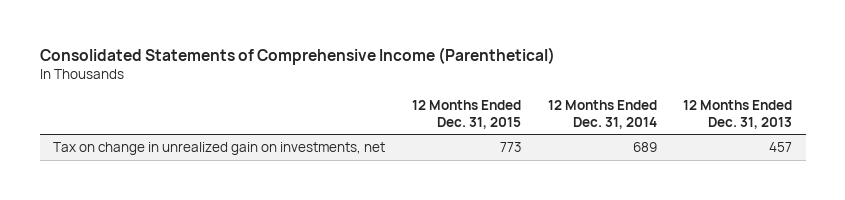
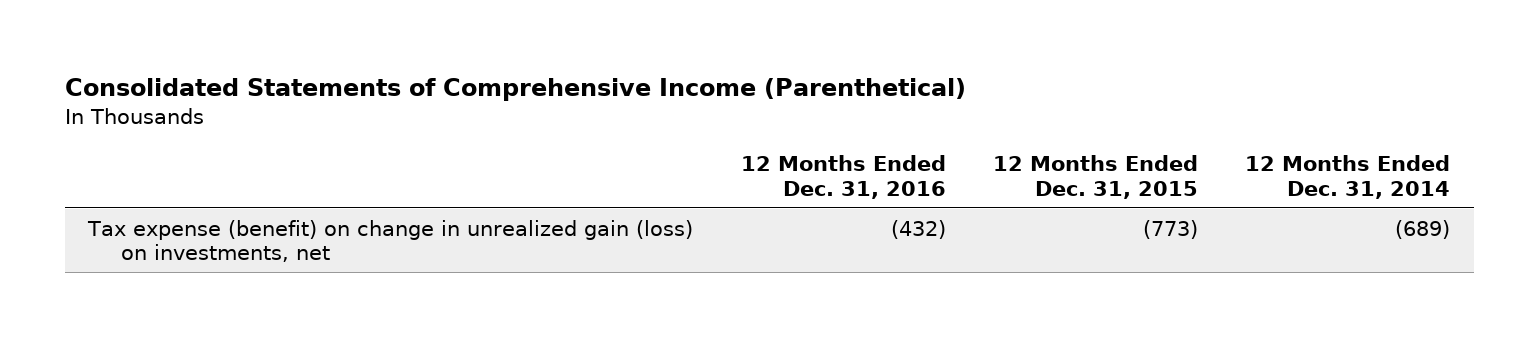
[683,100,793,129] 12 Months Ended Dec. 31, 2013 -> none
none -> [740,155,946,199] 12 Months Ended Dec. 31, 2016
[53,142,386,156] Tax on change in unrealized gain on investments, net -> [87,219,694,263] Tax expense (benefit) on change in unrealized gain (loss) on investments, net
[499,142,521,153] 773 -> [1143,219,1199,239] (773)
[632,142,657,153] 689 -> [1395,219,1451,239] (689)

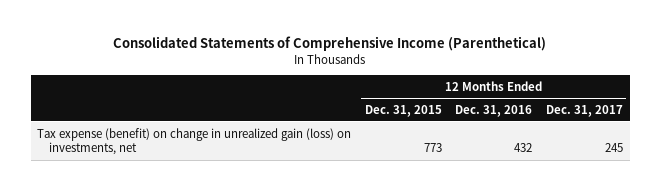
[1245,155,1451,199] 12 Months Ended Dec. 31, 2014 -> none
none -> [545,104,623,117] Dec. 31, 2017
[890,219,946,239] (432) -> [514,143,533,153] 432
[1143,219,1199,239] (773) -> [423,143,442,153] 773

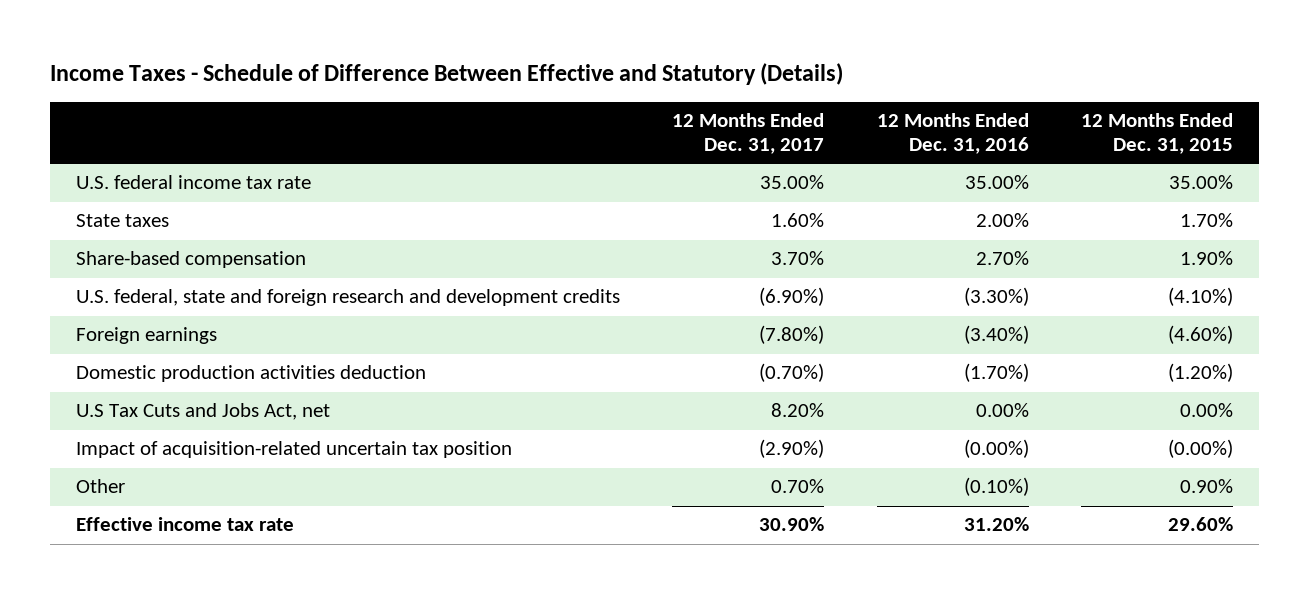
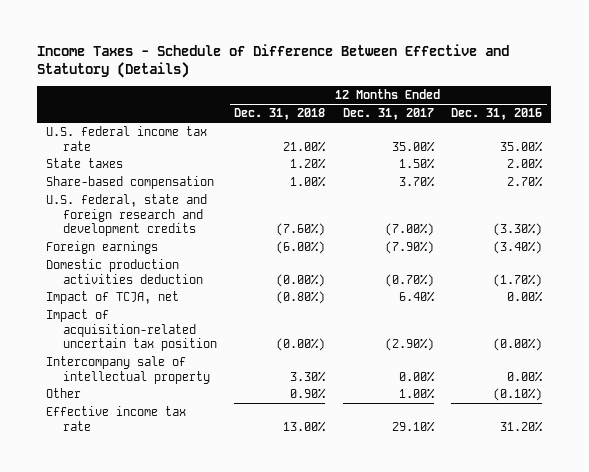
[1080,113,1233,154] 12 Months Ended Dec. 31, 2015 -> none
none -> [234,108,326,121] Dec. 31, 2018
[771,213,825,228] 1.60% -> [398,158,435,170] 1.50%
[759,287,825,307] (6.90%) -> [384,222,434,236] (7.00%)
[759,325,825,345] (7.80%) -> [384,241,434,255] (7.90%)
[76,403,331,421] U.S Tax Cuts and Jobs Act, net -> none
none -> [46,291,180,305] Impact of TCJA, net
none -> [46,356,210,384] Intercompany sale of intellectual property
[771,479,825,494] 0.70% -> [398,388,435,400] 1.00%
[759,517,825,532] 30.90% -> [391,420,435,432] 29.10%

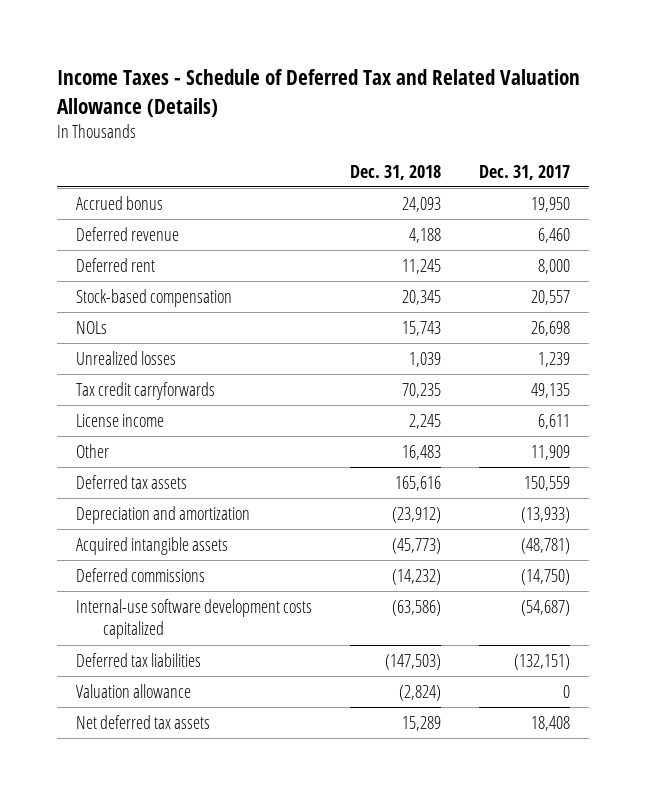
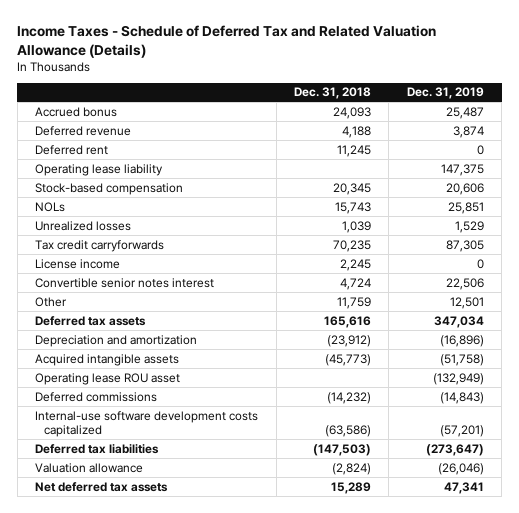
[478,164,570,180] Dec. 31, 2017 -> none
none -> [406,87,484,100] Dec. 31, 2019
none -> [35,163,164,176] Operating lease liability
none -> [35,277,215,288] Convertible senior notes interest
[402,444,442,460] 16,483 -> [337,296,372,309] 11,759
none -> [35,372,181,385] Operating lease ROU asset

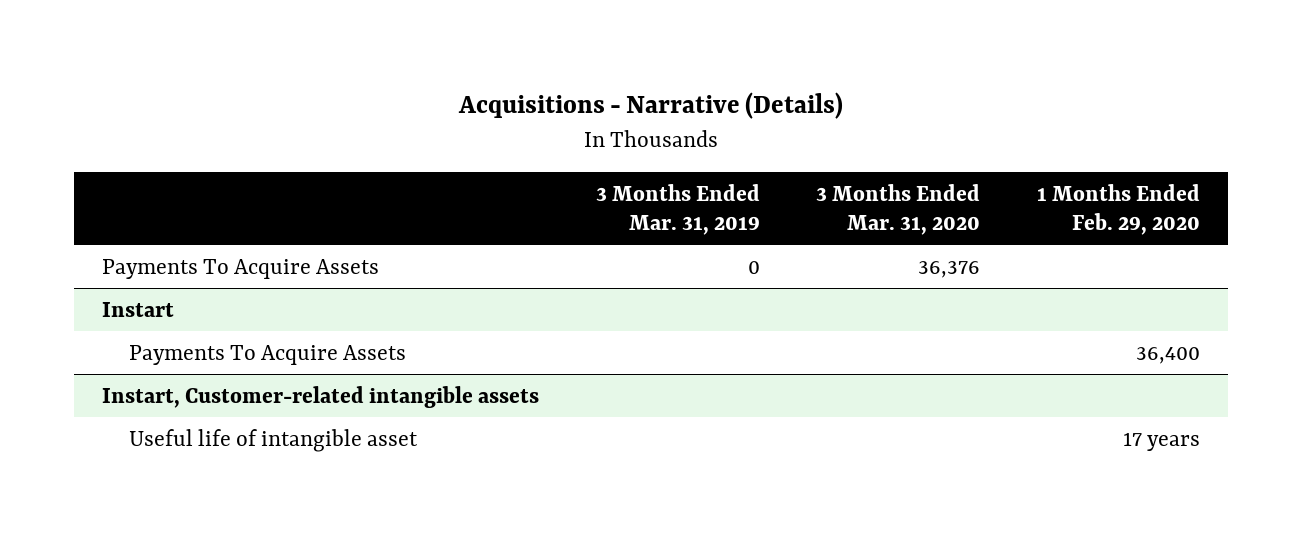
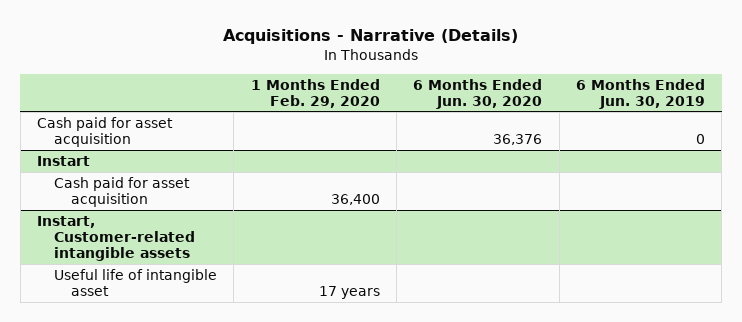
[595,183,760,236] 3 Months Ended Mar. 31, 2019 -> none
[816,183,981,236] 3 Months Ended Mar. 31, 2020 -> none
none -> [413,78,543,109] 6 Months Ended Jun. 30, 2020
none -> [575,78,705,109] 6 Months Ended Jun. 30, 2019
[102,258,380,279] Payments To Acquire Assets -> [36,116,173,147] Cash paid for asset acquisition
[129,344,407,365] Payments To Acquire Assets -> [54,176,191,207] Cash paid for asset acquisition

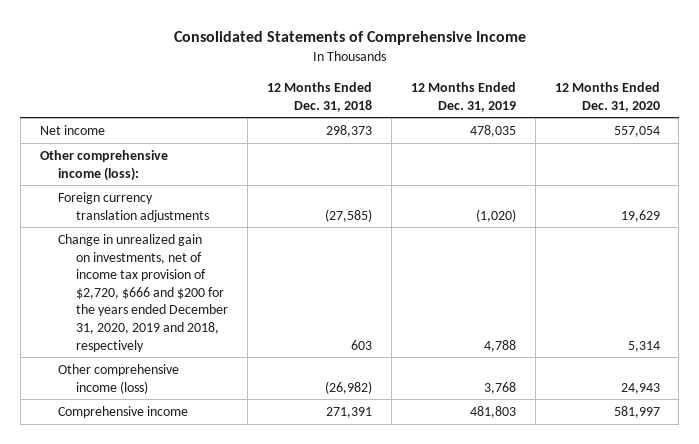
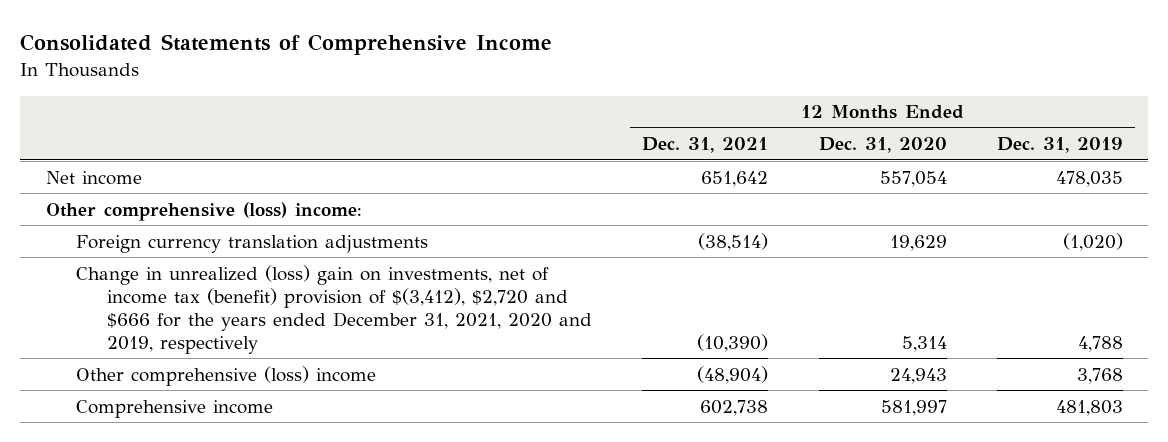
[266,82,372,112] 12 Months Ended Dec. 31, 2018 -> none
none -> [642,137,769,154] Dec. 31, 2021
[39,149,168,181] Other comprehensive income (loss): -> [45,201,362,221] Other comprehensive (loss) income:
[57,233,229,352] Change in unrealized gain on investments, net of income tax provision of $2,720, $666 and $200 for the years ended December 31, 2020, 2019 and 2018, respectively -> [76,264,592,354] Change in unrealized (loss) gain on investments, net of income tax (benefit) provision of $(3,412), $2,720 and $666 for the years ended December 31, 2021, 2020 and 2019, respectively
[57,363,179,394] Other comprehensive income (loss) -> [76,365,377,386] Other comprehensive (loss) income

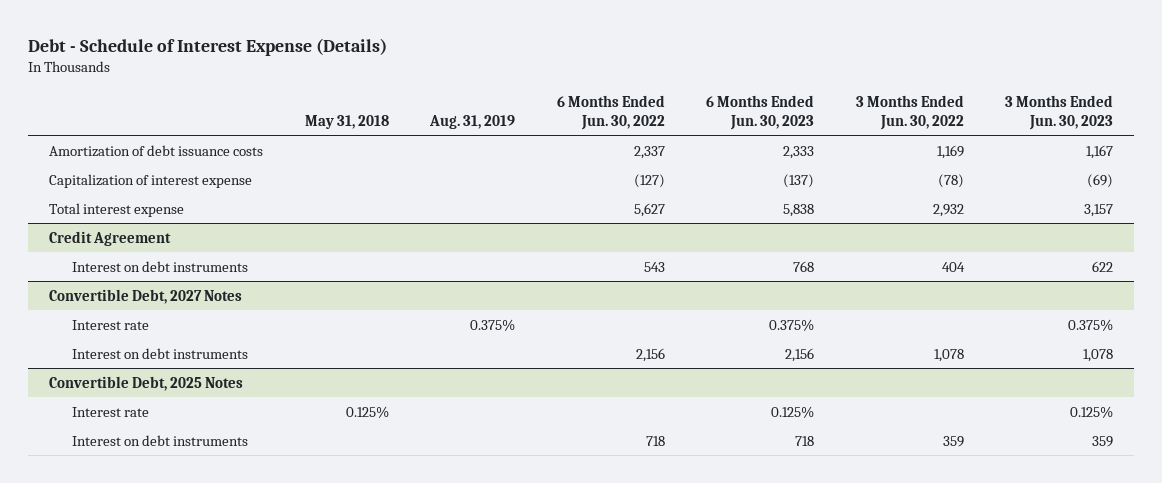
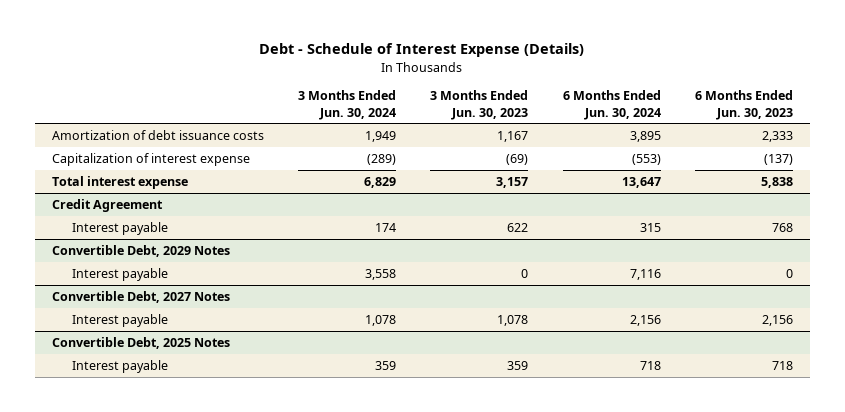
[304,114,389,129] May 31, 2018 -> none
[429,114,516,129] Aug. 31, 2019 -> none
[556,95,665,130] 6 Months Ended Jun. 30, 2022 -> none
[855,95,964,130] 3 Months Ended Jun. 30, 2022 -> none
none -> [298,90,397,120] 3 Months Ended Jun. 30, 2024
none -> [562,90,661,120] 6 Months Ended Jun. 30, 2024
[72,260,249,272] Interest on debt instruments -> [72,221,169,235] Interest payable
none -> [51,244,230,257] Convertible Debt, 2029 Notes
none -> [72,267,169,281] Interest payable
[72,319,150,330] Interest rate -> none
[72,347,249,359] Interest on debt instruments -> [72,313,169,327] Interest payable
[72,406,150,417] Interest rate -> none
[72,434,249,446] Interest on debt instruments -> [72,359,169,373] Interest payable

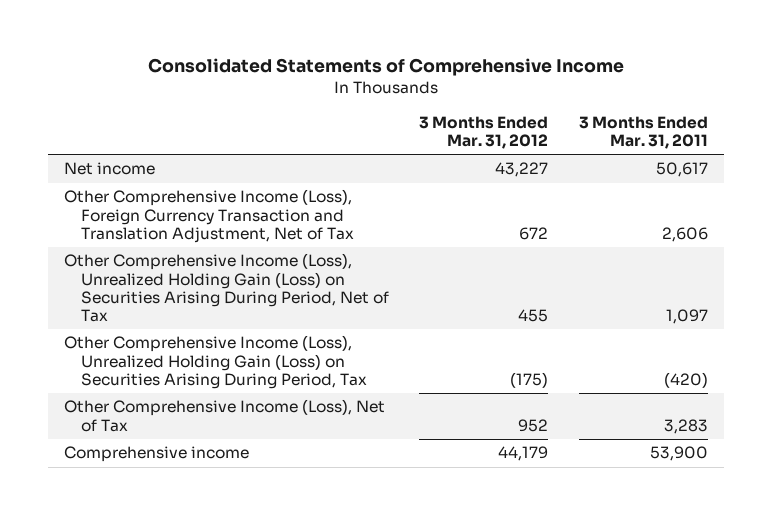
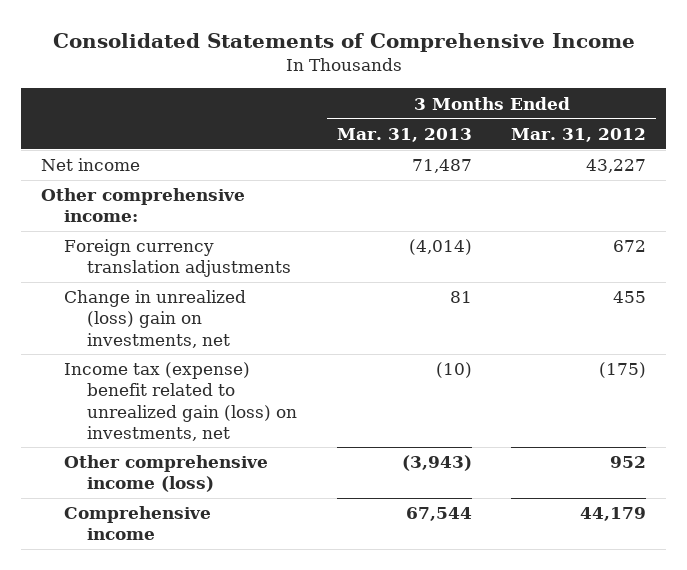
[579,115,709,150] 3 Months Ended Mar. 31, 2011 -> none
none -> [336,127,472,142] Mar. 31, 2013
none -> [40,188,245,223] Other comprehensive income:
[63,189,354,243] Other Comprehensive Income (Loss), Foreign Currency Transaction and Translation Adjustment, Net of Tax -> [64,239,292,278] Foreign currency translation adjustments
[63,253,389,322] Other Comprehensive Income (Loss), Unrealized Holding Gain (Loss) on Securities Arising During Period, Net of Tax -> [64,290,247,348] Change in unrealized (loss) gain on investments, net
[63,335,367,389] Other Comprehensive Income (Loss), Unrealized Holding Gain (Loss) on Securities Arising During Period, Tax -> [64,362,298,441] Income tax (expense) benefit related to unrealized gain (loss) on investments, net
[63,399,385,432] Other Comprehensive Income (Loss), Net of Tax -> [64,455,269,493] Other comprehensive income (loss)

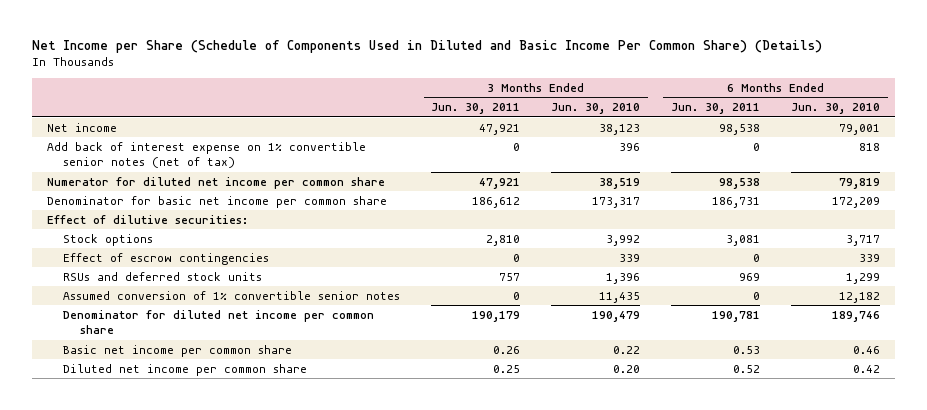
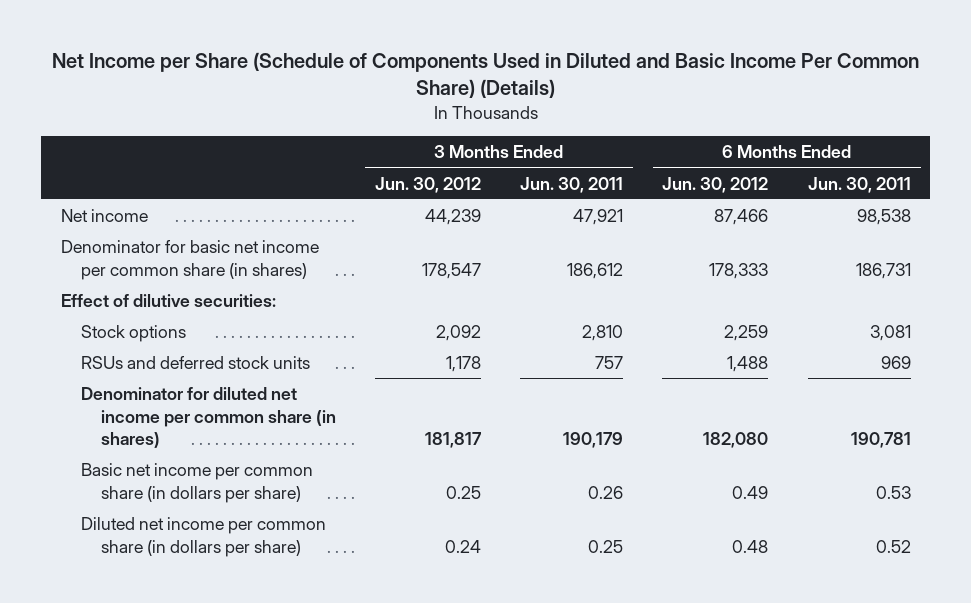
[551,103,641,115] Jun. 30, 2010 -> none
[791,103,881,115] Jun. 30, 2010 -> none
none -> [374,176,481,193] Jun. 30, 2012
none -> [662,176,769,193] Jun. 30, 2012
[47,141,367,169] Add back of interest expense on 1% convertible senior notes (net of tax) -> none
[47,176,386,189] Numerator for diluted net income per common share -> none
[47,195,388,208] Denominator for basic net income per common share -> [60,240,319,280] Denominator for basic net income per common share (in shares)
[63,252,270,265] Effect of escrow contingencies -> none
[63,290,401,300] Assumed conversion of 1% convertible senior notes -> none
[63,309,375,335] Denominator for diluted net income per common share -> [80,387,336,449] Denominator for diluted net income per common share (in shares)
[63,344,293,357] Basic net income per common share -> [80,463,313,503] Basic net income per common share (in dollars per share)
[63,363,308,376] Diluted net income per common share -> [80,517,326,557] Diluted net income per common share (in dollars per share)

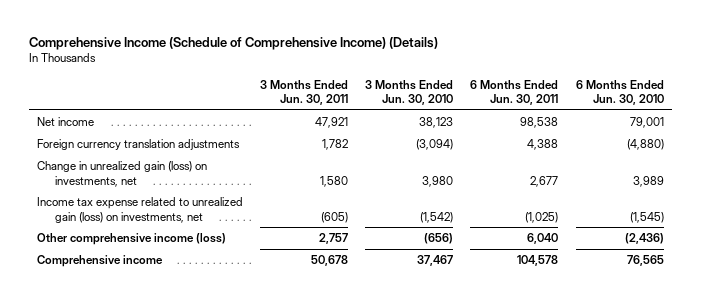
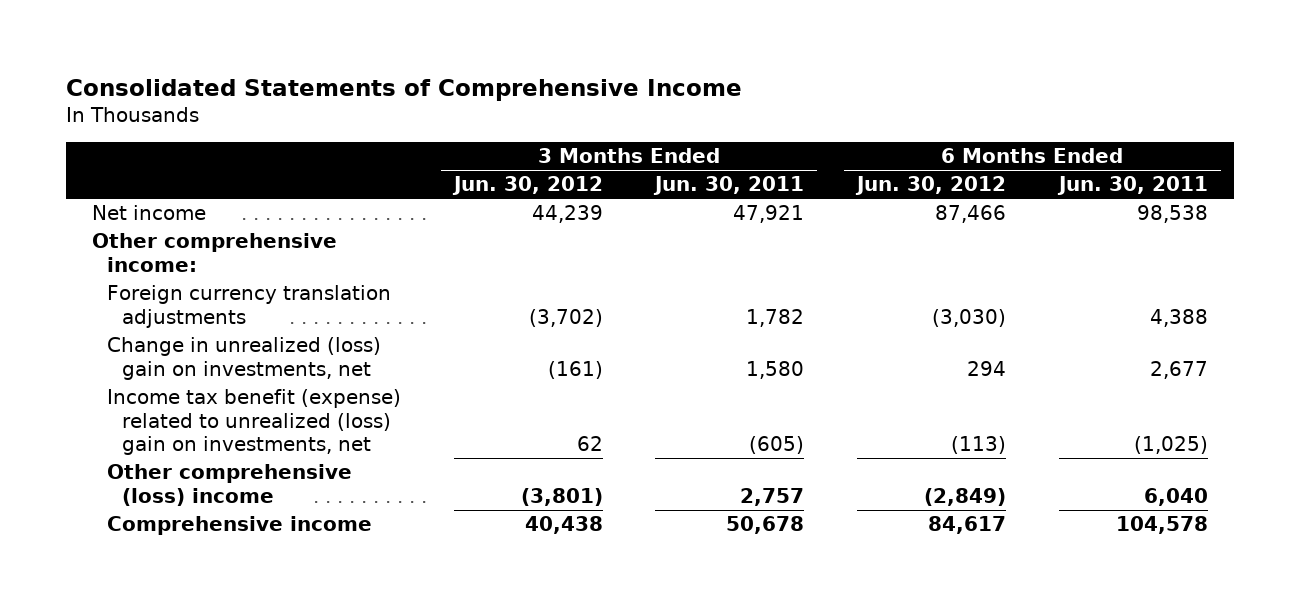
[28,36,438,50] Comprehensive Income (Schedule of Comprehensive Income) (Details) -> [65,78,742,101] Consolidated Statements of Comprehensive Income
[365,79,454,106] 3 Months Ended Jun. 30, 2010 -> none
[575,79,664,106] 6 Months Ended Jun. 30, 2010 -> none
none -> [451,176,603,196] Jun. 30, 2012
none -> [854,176,1006,196] Jun. 30, 2012
none -> [92,233,338,272] Other comprehensive income:
[37,160,208,187] Change in unrealized gain (loss) on investments, net -> [107,337,382,380] Change in unrealized (loss) gain on investments, net
[37,196,244,223] Income tax expense related to unrealized gain (loss) on investments, net -> [107,389,402,455] Income tax benefit (expense) related to unrealized (loss) gain on investments, net
[37,232,227,245] Other comprehensive income (loss) -> [107,464,353,506] Other comprehensive (loss) income

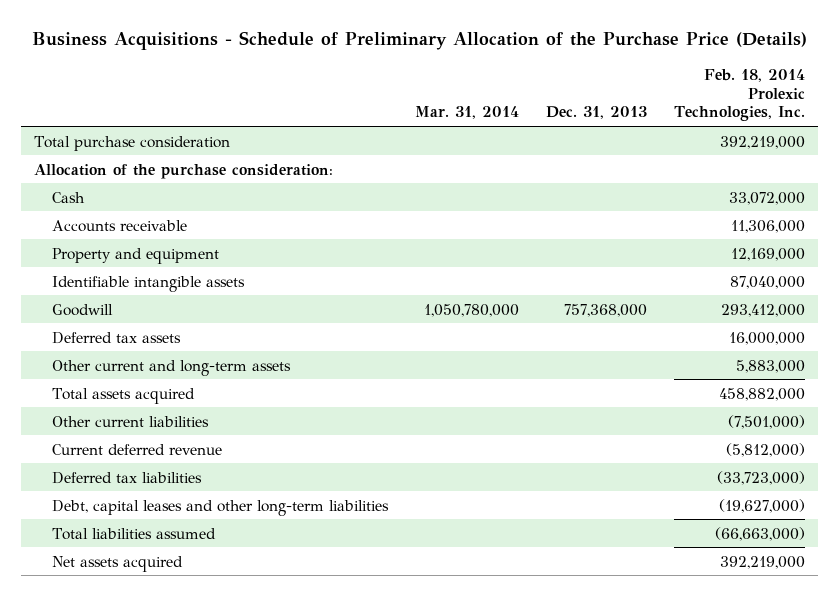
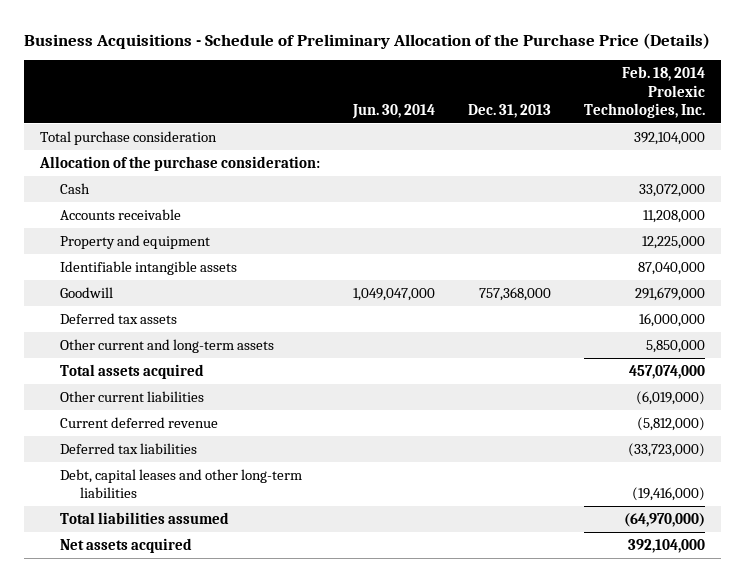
[415,106,520,120] Mar. 31, 2014 -> none
none -> [352,103,436,119] Jun. 30, 2014
[719,135,805,149] 392,219,000 -> [633,132,705,146] 392,104,000
[730,219,805,233] 11,306,000 -> [642,210,705,224] 11,208,000
[730,247,805,261] 12,169,000 -> [641,236,705,250] 12,225,000
[720,303,805,317] 293,412,000 -> [634,287,705,302] 291,679,000
[735,359,805,373] 5,883,000 -> [645,340,705,354] 5,850,000
[718,387,805,401] 458,882,000 -> [628,365,705,380] 457,074,000
[727,414,805,429] (7,501,000) -> [635,391,705,406] (6,019,000)
[718,498,805,513] (19,627,000) -> [631,487,705,502] (19,416,000)
[714,526,805,541] (66,663,000) -> [623,513,705,528] (64,970,000)
[719,555,805,569] 392,219,000 -> [627,539,705,554] 392,104,000

